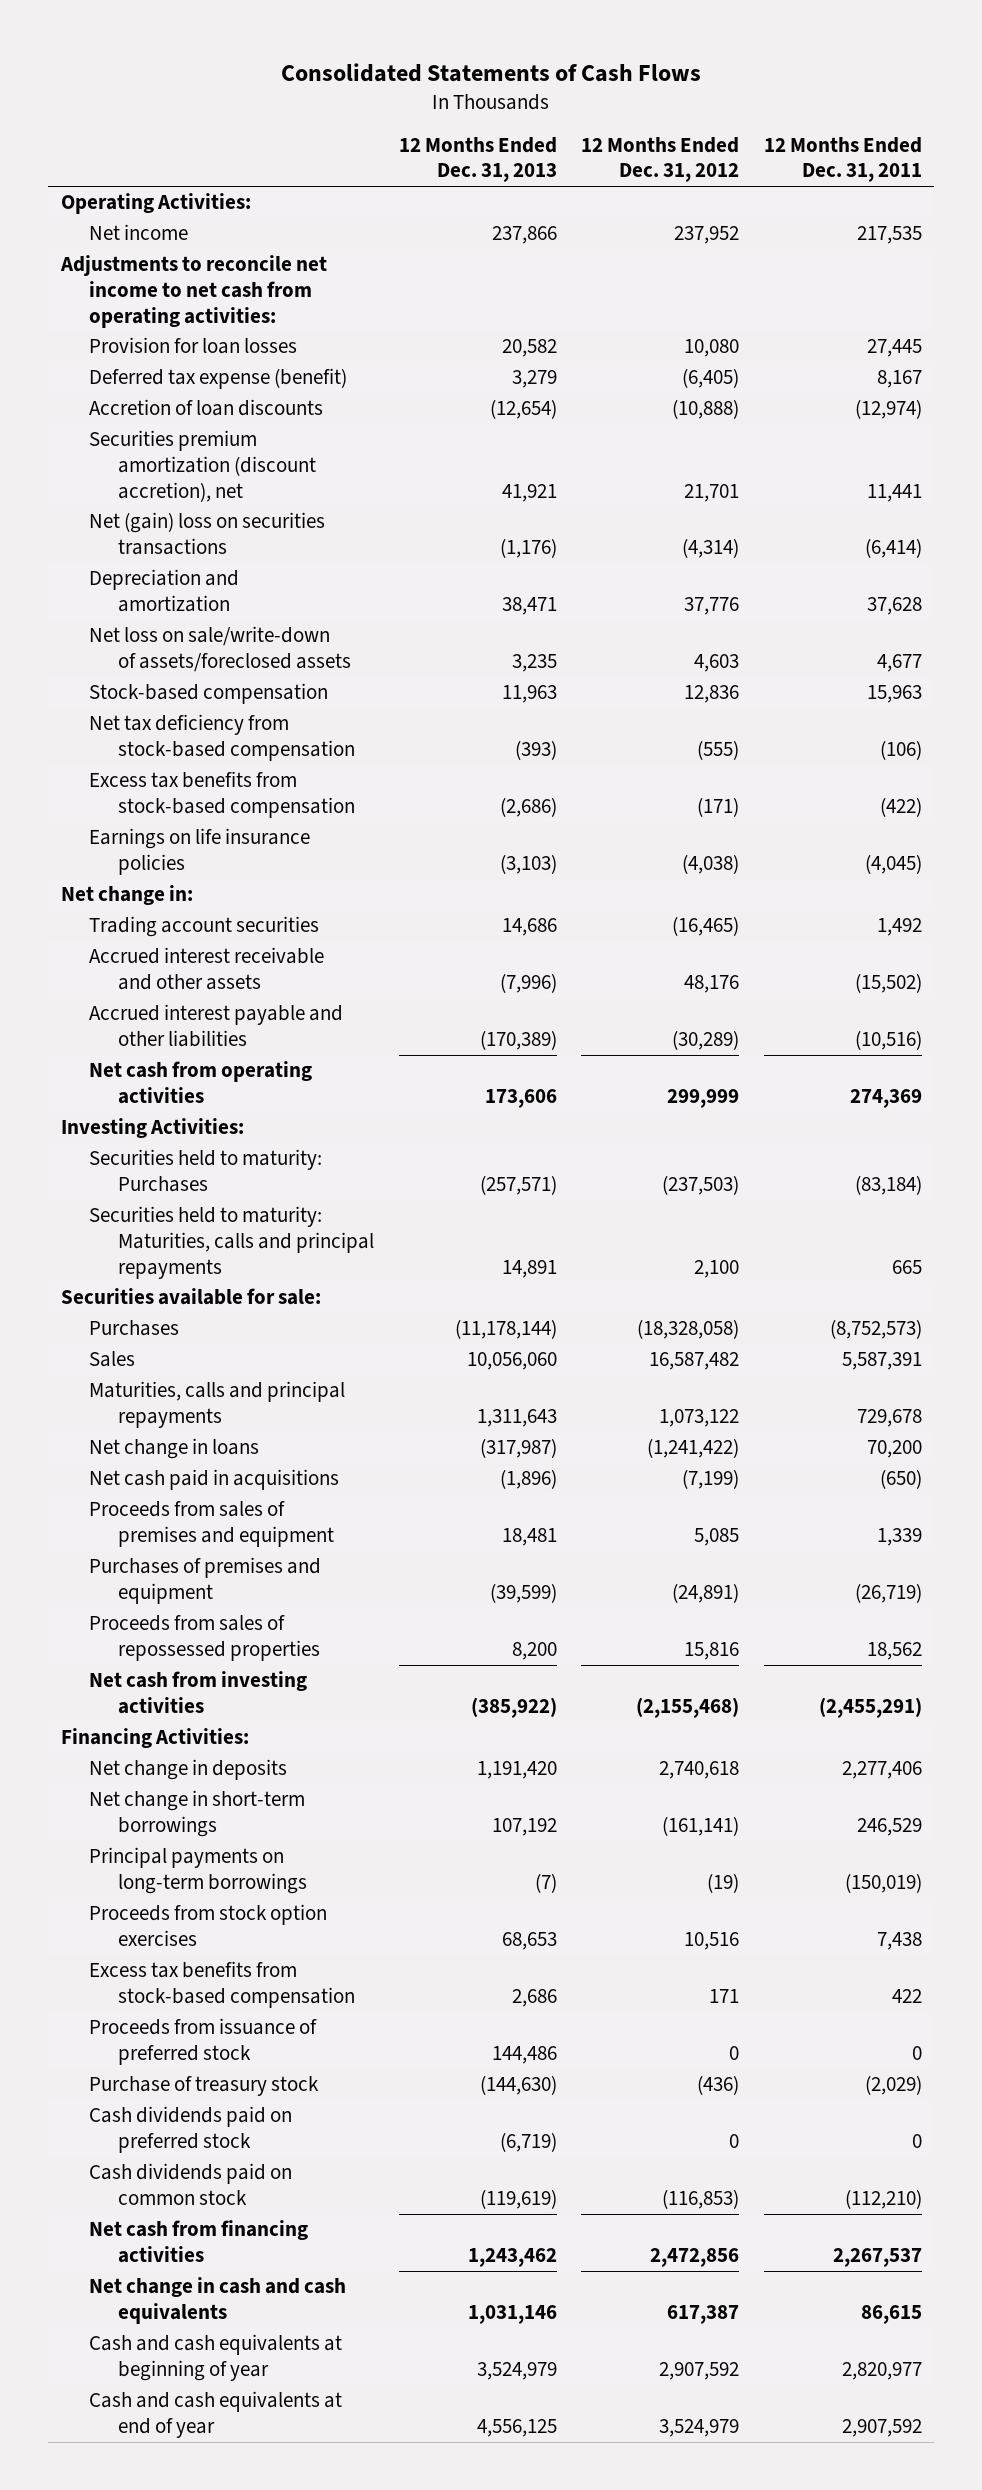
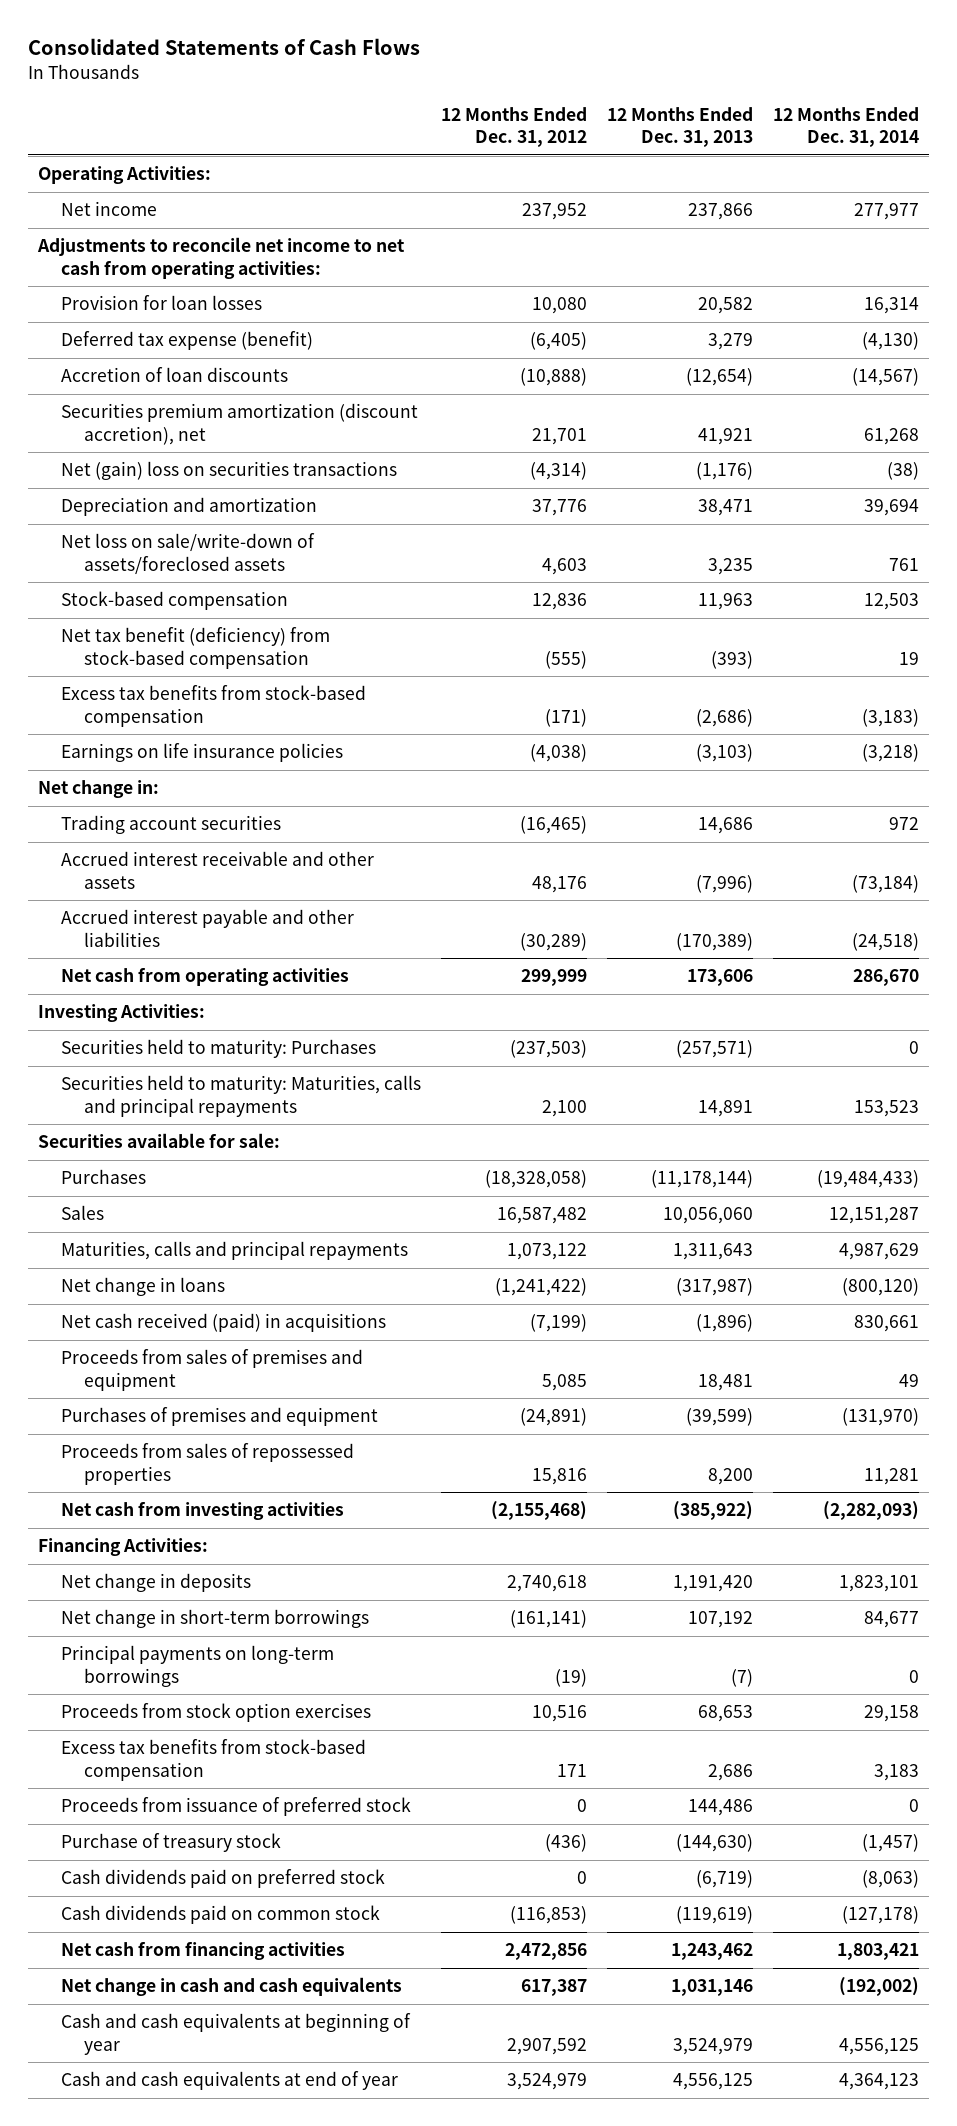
[763,136,922,183] 12 Months Ended Dec. 31, 2011 -> none
none -> [773,106,920,148] 12 Months Ended Dec. 31, 2014
[89,714,356,761] Net tax deficiency from stock-based compensation -> [60,627,330,669] Net tax benefit (deficiency) from stock-based compensation
[89,1469,340,1491] Net cash paid in acquisitions -> [60,1313,386,1333] Net cash received (paid) in acquisitions

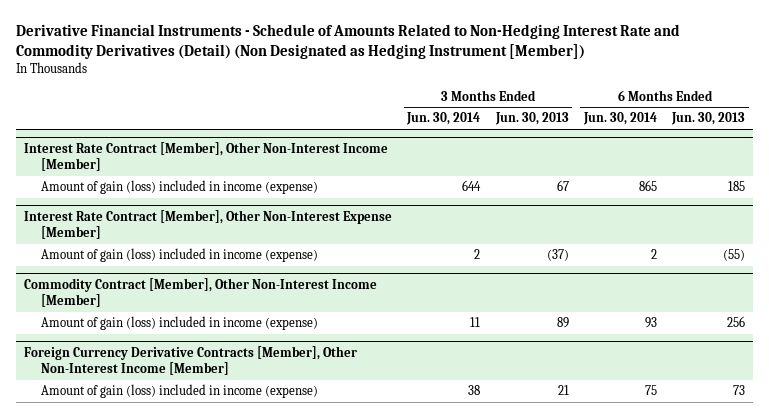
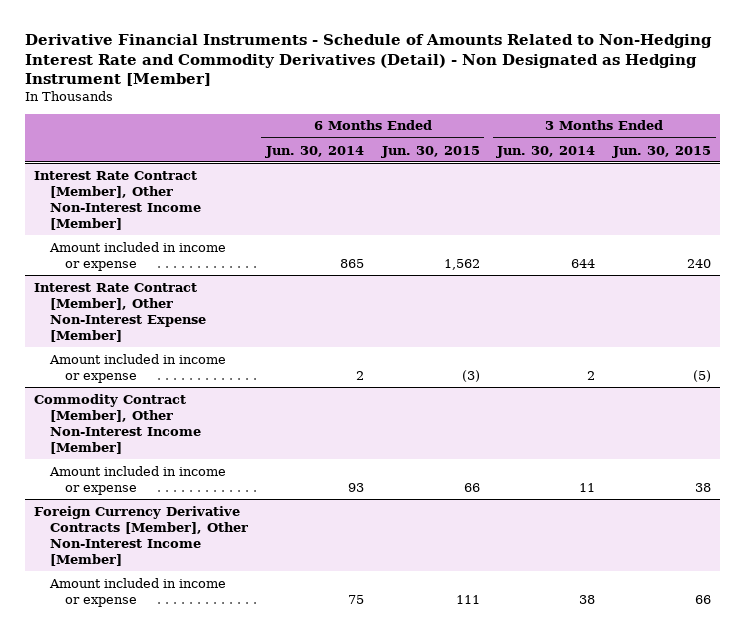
[16,24,681,59] Derivative Financial Instruments - Schedule of Amounts Related to Non-Hedging Interest Rate and Commodity Derivatives (Detail) (Non Designated as Hedging Instrument [Member]) -> [25,34,713,87] Derivative Financial Instruments - Schedule of Amounts Related to Non-Hedging Interest Rate and Commodity Derivatives (Detail) - Non Designated as Hedging Instrument [Member]
[494,112,569,126] Jun. 30, 2013 -> none
[671,112,746,126] Jun. 30, 2013 -> none
none -> [380,145,480,158] Jun. 30, 2015
none -> [612,145,712,158] Jun. 30, 2015
[40,180,318,195] Amount of gain (loss) included in income (expense) -> [48,241,226,271] Amount included in income or expense
[40,248,318,263] Amount of gain (loss) included in income (expense) -> [48,353,226,383] Amount included in income or expense
[40,316,318,331] Amount of gain (loss) included in income (expense) -> [48,465,226,495] Amount included in income or expense
[40,384,318,399] Amount of gain (loss) included in income (expense) -> [48,577,226,607] Amount included in income or expense

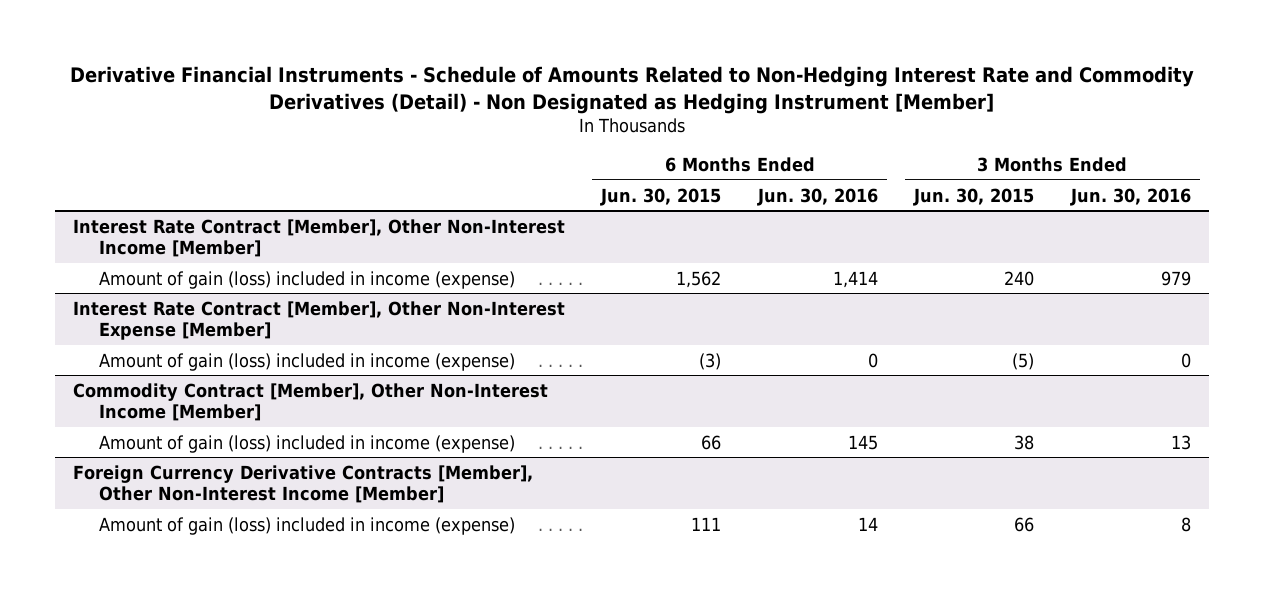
[264,145,364,158] Jun. 30, 2014 -> none
[496,145,596,158] Jun. 30, 2014 -> none
none -> [756,187,878,206] Jun. 30, 2016
none -> [1069,187,1191,206] Jun. 30, 2016
[48,241,226,271] Amount included in income or expense -> [98,270,515,289] Amount of gain (loss) included in income (expense)
[48,353,226,383] Amount included in income or expense -> [98,352,515,371] Amount of gain (loss) included in income (expense)
[48,465,226,495] Amount included in income or expense -> [98,434,515,453] Amount of gain (loss) included in income (expense)
[48,577,226,607] Amount included in income or expense -> [98,516,515,535] Amount of gain (loss) included in income (expense)

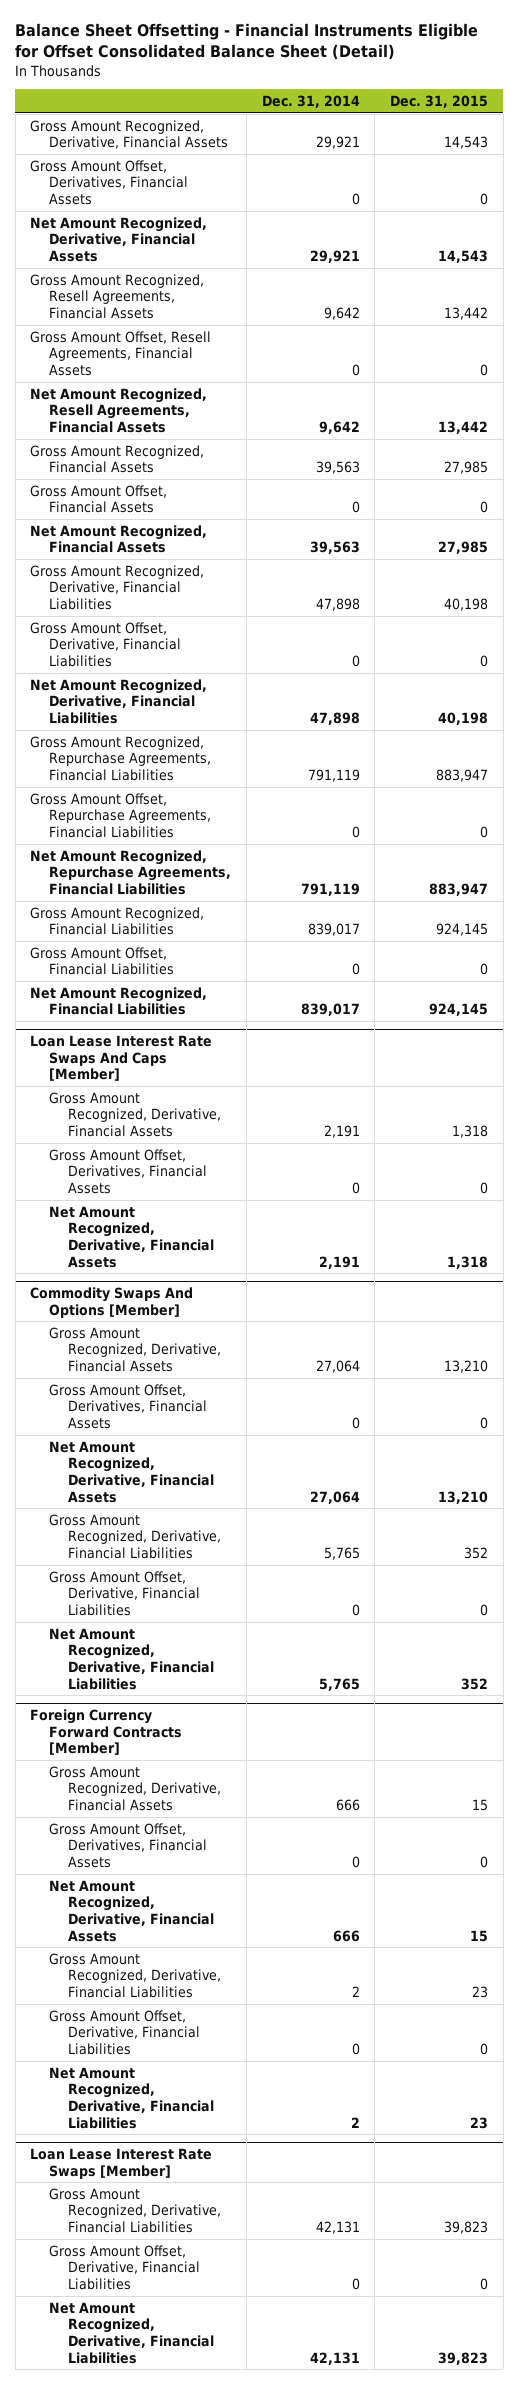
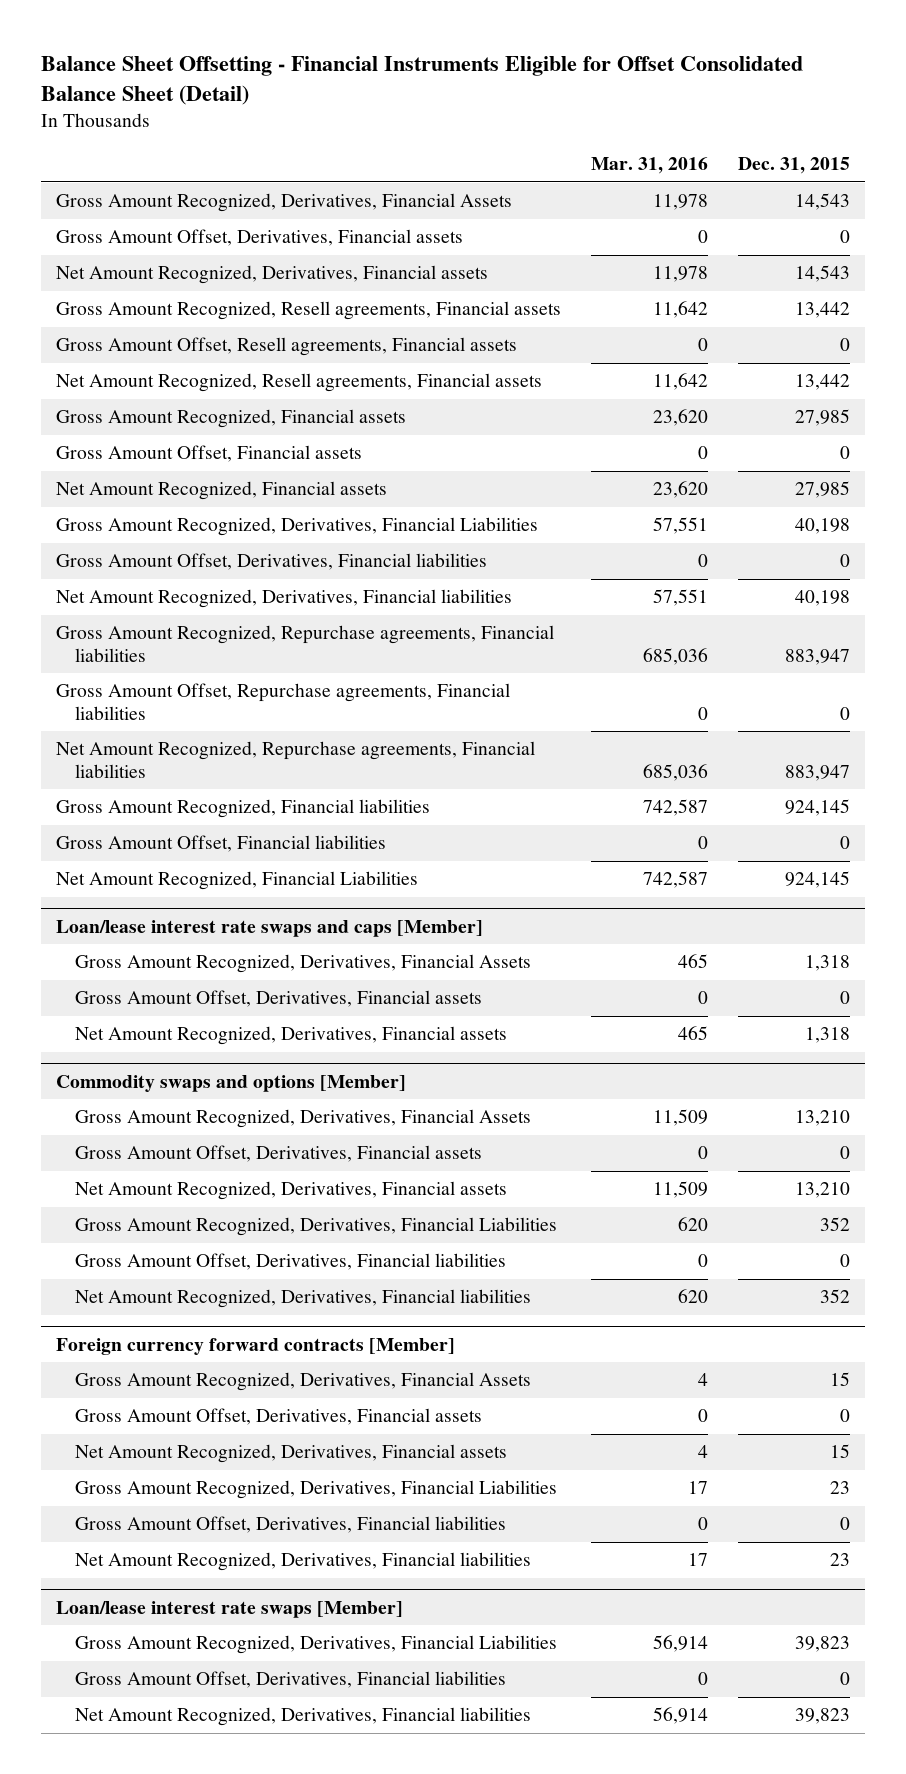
[261,95,360,109] Dec. 31, 2014 -> none
none -> [591,157,709,175] Mar. 31, 2016
[30,119,229,150] Gross Amount Recognized, Derivative, Financial Assets -> [55,193,512,213] Gross Amount Recognized, Derivatives, Financial Assets
[30,159,189,205] Gross Amount Offset, Derivatives, Financial Assets -> [55,229,463,247] Gross Amount Offset, Derivatives, Financial assets
[30,216,208,262] Net Amount Recognized, Derivative, Financial Assets -> [55,265,488,285] Net Amount Recognized, Derivatives, Financial assets
[30,273,205,319] Gross Amount Recognized, Resell Agreements, Financial Assets -> [55,301,561,321] Gross Amount Recognized, Resell agreements, Financial assets
[30,330,212,376] Gross Amount Offset, Resell Agreements, Financial Assets -> [55,337,517,357] Gross Amount Offset, Resell agreements, Financial assets
[30,387,208,433] Net Amount Recognized, Resell Agreements, Financial Assets -> [55,373,542,393] Net Amount Recognized, Resell agreements, Financial assets
[30,444,205,474] Gross Amount Recognized, Financial Assets -> [55,409,406,429] Gross Amount Recognized, Financial assets
[30,484,168,514] Gross Amount Offset, Financial Assets -> [55,445,362,463] Gross Amount Offset, Financial assets
[30,524,208,554] Net Amount Recognized, Financial Assets -> [55,481,387,501] Net Amount Recognized, Financial assets
[30,564,205,610] Gross Amount Recognized, Derivative, Financial Liabilities -> [55,517,538,537] Gross Amount Recognized, Derivatives, Financial Liabilities
[30,621,182,667] Gross Amount Offset, Derivative, Financial Liabilities -> [55,553,487,571] Gross Amount Offset, Derivatives, Financial liabilities
[30,678,208,724] Net Amount Recognized, Derivative, Financial Liabilities -> [55,589,512,609] Net Amount Recognized, Derivatives, Financial liabilities
[30,735,212,781] Gross Amount Recognized, Repurchase Agreements, Financial Liabilities -> [55,625,554,662] Gross Amount Recognized, Repurchase agreements, Financial liabilities
[30,792,212,838] Gross Amount Offset, Repurchase Agreements, Financial Liabilities -> [55,683,510,720] Gross Amount Offset, Repurchase agreements, Financial liabilities
[30,849,232,895] Net Amount Recognized, Repurchase Agreements, Financial Liabilities -> [55,741,535,778] Net Amount Recognized, Repurchase agreements, Financial liabilities
[30,906,205,936] Gross Amount Recognized, Financial Liabilities -> [55,799,430,819] Gross Amount Recognized, Financial liabilities
[30,946,175,976] Gross Amount Offset, Financial Liabilities -> [55,835,386,853] Gross Amount Offset, Financial liabilities
[30,1034,213,1082] Loan Lease Interest Rate Swaps And Caps [Member] -> [55,919,483,937] Loan/lease interest rate swaps and caps [Member]
[49,1091,222,1137] Gross Amount Recognized, Derivative, Financial Assets -> [74,954,531,974] Gross Amount Recognized, Derivatives, Financial Assets
[49,1148,208,1194] Gross Amount Offset, Derivatives, Financial Assets -> [74,990,482,1008] Gross Amount Offset, Derivatives, Financial assets
[49,1205,215,1268] Net Amount Recognized, Derivative, Financial Assets -> [74,1026,507,1046] Net Amount Recognized, Derivatives, Financial assets
[30,1286,194,1318] Commodity Swaps And Options [Member] -> [55,1074,406,1092] Commodity swaps and options [Member]
[49,1326,222,1372] Gross Amount Recognized, Derivative, Financial Assets -> [74,1109,531,1129] Gross Amount Recognized, Derivatives, Financial Assets
[49,1383,208,1429] Gross Amount Offset, Derivatives, Financial Assets -> [74,1145,482,1163] Gross Amount Offset, Derivatives, Financial assets
[49,1440,215,1503] Net Amount Recognized, Derivative, Financial Assets -> [74,1181,507,1201] Net Amount Recognized, Derivatives, Financial assets
[49,1513,222,1559] Gross Amount Recognized, Derivative, Financial Liabilities -> [74,1217,557,1237] Gross Amount Recognized, Derivatives, Financial Liabilities
[49,1570,201,1616] Gross Amount Offset, Derivative, Financial Liabilities -> [74,1253,506,1271] Gross Amount Offset, Derivatives, Financial liabilities
[49,1627,215,1690] Net Amount Recognized, Derivative, Financial Liabilities -> [74,1289,531,1309] Net Amount Recognized, Derivatives, Financial liabilities
[30,1708,183,1756] Foreign Currency Forward Contracts [Member] -> [55,1337,455,1355] Foreign currency forward contracts [Member]
[49,1765,222,1811] Gross Amount Recognized, Derivative, Financial Assets -> [74,1372,531,1392] Gross Amount Recognized, Derivatives, Financial Assets
[49,1822,208,1868] Gross Amount Offset, Derivatives, Financial Assets -> [74,1408,482,1426] Gross Amount Offset, Derivatives, Financial assets
[49,1879,215,1942] Net Amount Recognized, Derivative, Financial Assets -> [74,1444,507,1464] Net Amount Recognized, Derivatives, Financial assets
[49,1952,222,1998] Gross Amount Recognized, Derivative, Financial Liabilities -> [74,1480,557,1500] Gross Amount Recognized, Derivatives, Financial Liabilities
[49,2009,201,2055] Gross Amount Offset, Derivative, Financial Liabilities -> [74,1516,506,1534] Gross Amount Offset, Derivatives, Financial liabilities
[49,2066,215,2129] Net Amount Recognized, Derivative, Financial Liabilities -> [74,1552,531,1572] Net Amount Recognized, Derivatives, Financial liabilities
[30,2147,213,2179] Loan Lease Interest Rate Swaps [Member] -> [55,1600,403,1618] Loan/lease interest rate swaps [Member]
[49,2187,222,2233] Gross Amount Recognized, Derivative, Financial Liabilities -> [74,1635,557,1655] Gross Amount Recognized, Derivatives, Financial Liabilities
[49,2244,201,2290] Gross Amount Offset, Derivative, Financial Liabilities -> [74,1671,506,1689] Gross Amount Offset, Derivatives, Financial liabilities
[49,2301,215,2364] Net Amount Recognized, Derivative, Financial Liabilities -> [74,1707,531,1727] Net Amount Recognized, Derivatives, Financial liabilities

